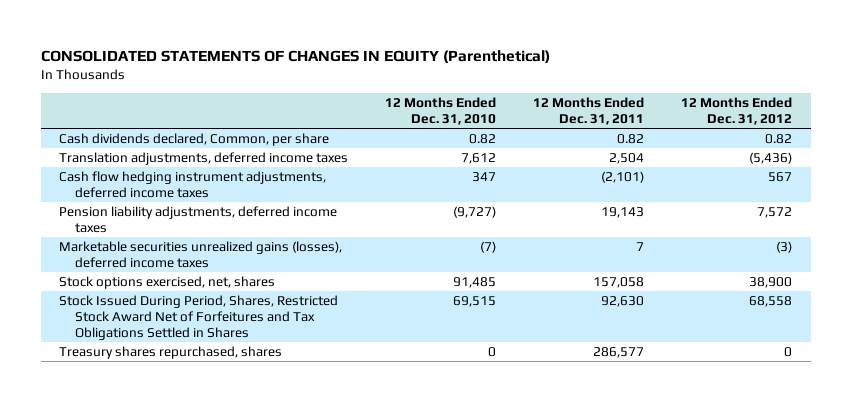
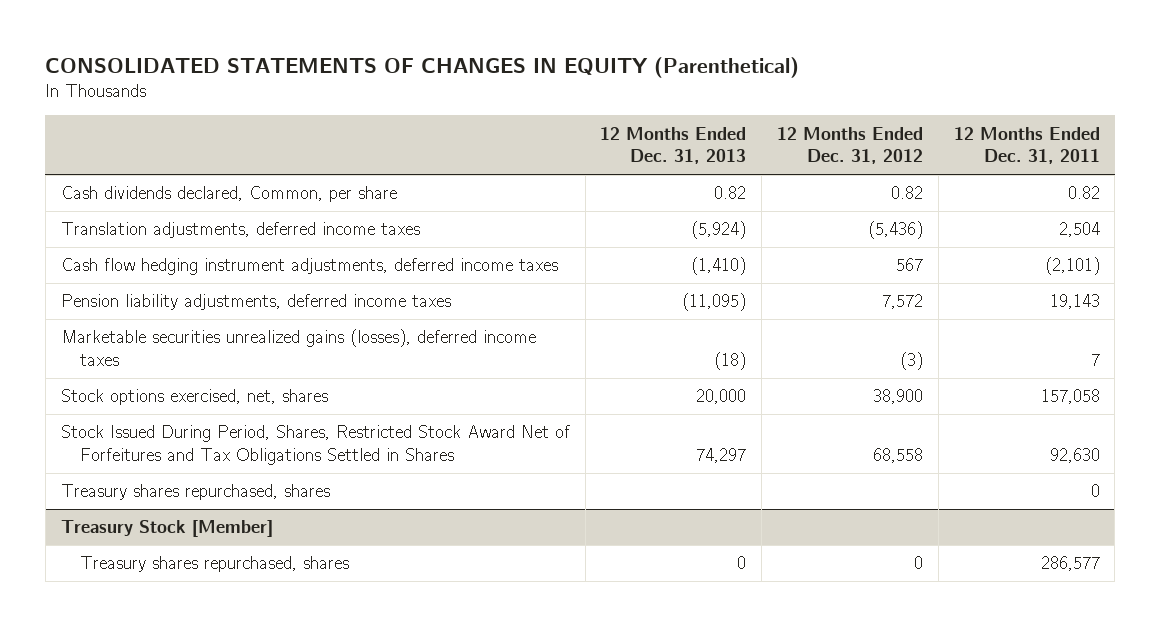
[385,96,497,125] 12 Months Ended Dec. 31, 2010 -> none
none -> [600,126,747,165] 12 Months Ended Dec. 31, 2013
none -> [60,484,330,501] Treasury shares repurchased, shares
none -> [60,520,273,538] Treasury Stock [Member]

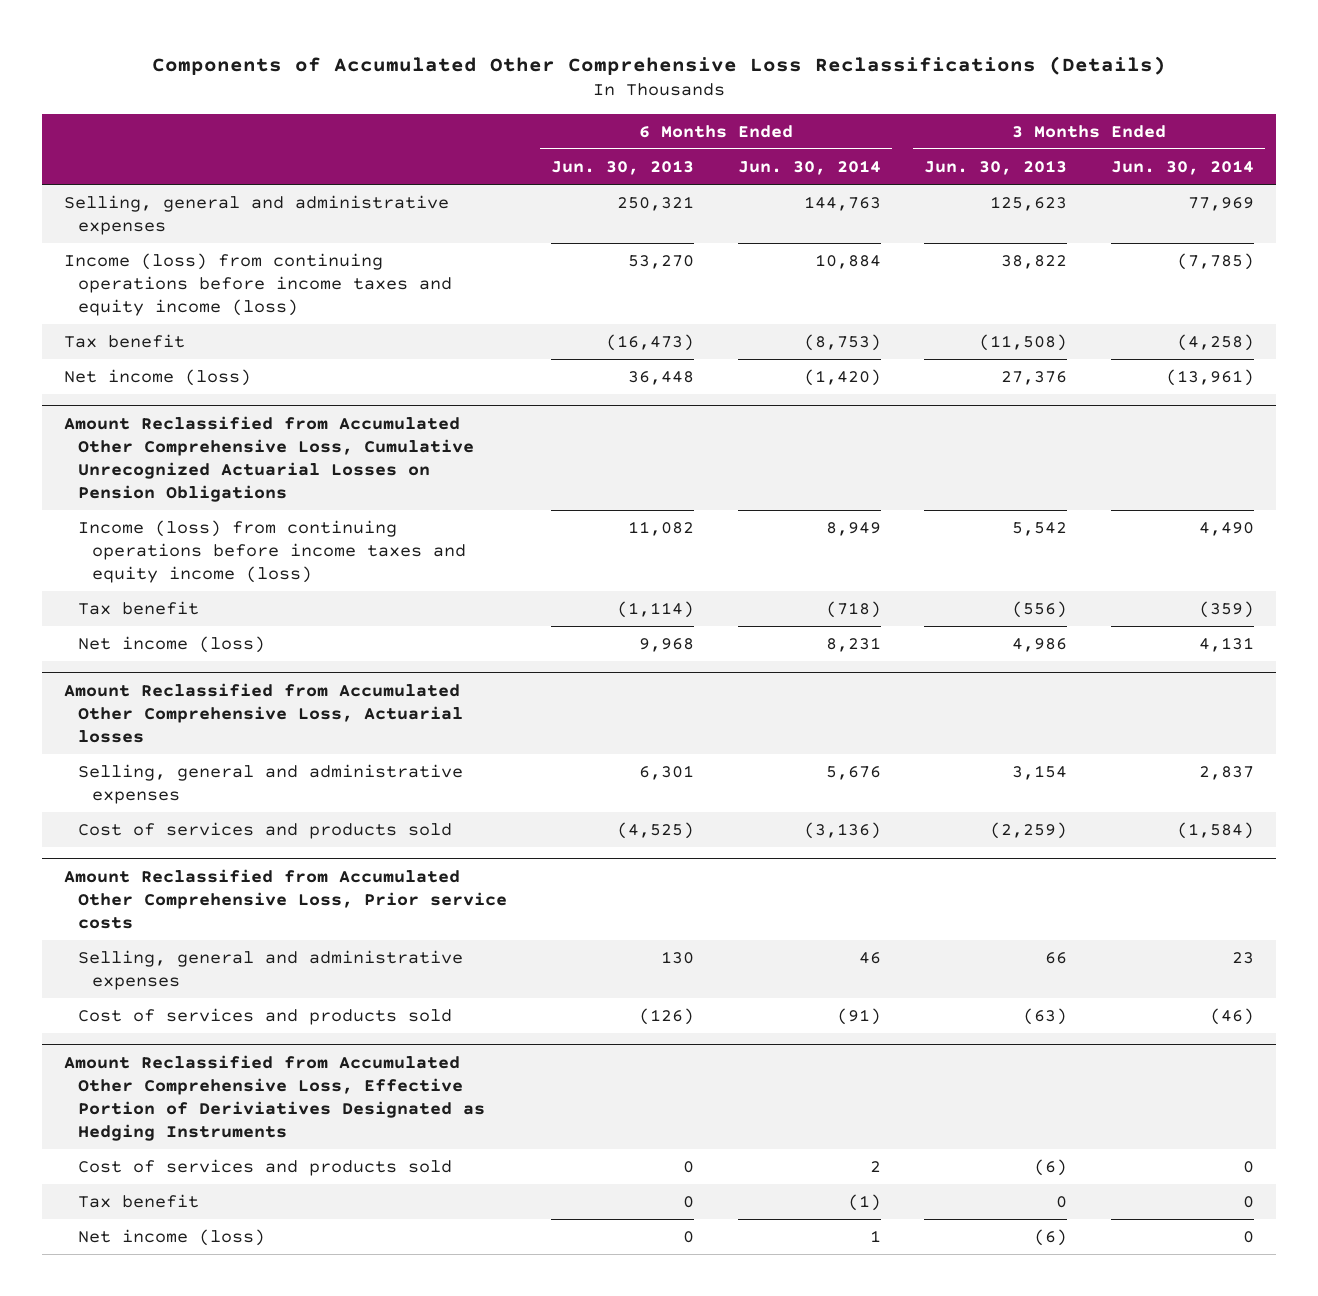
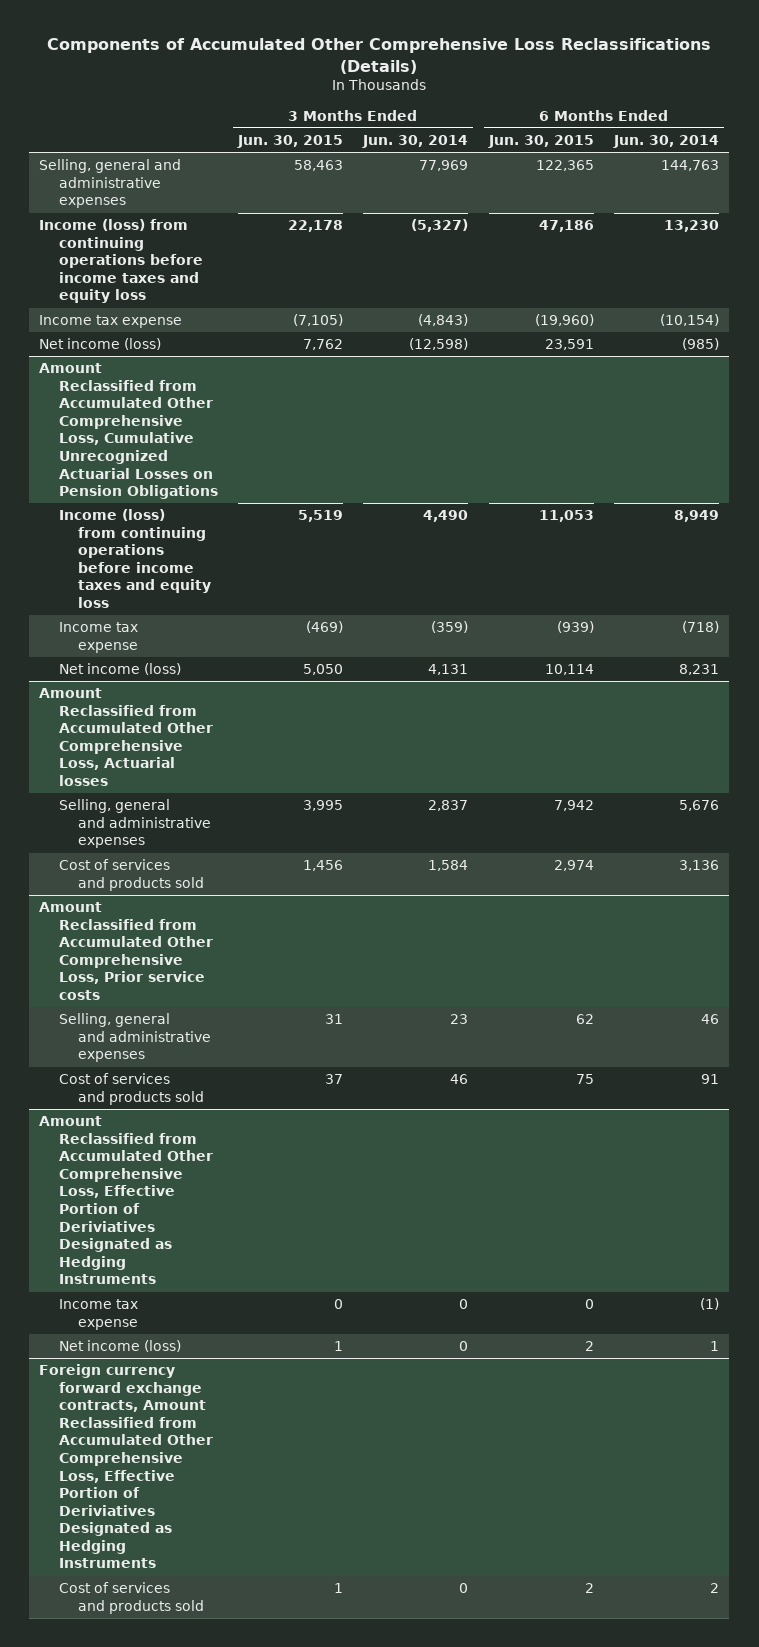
[550,160,694,176] Jun. 30, 2013 -> none
[924,160,1068,176] Jun. 30, 2013 -> none
none -> [236,135,343,149] Jun. 30, 2015
none -> [487,135,594,149] Jun. 30, 2015
[64,253,452,317] Income (loss) from continuing operations before income taxes and equity income (loss) -> [39,219,203,304] Income (loss) from continuing operations before income taxes and equity loss
[814,254,881,270] 10,884 -> [664,220,720,233] 13,230
[1177,253,1255,271] (7,785) -> [411,219,469,233] (5,327)
[64,334,186,349] Tax benefit -> [39,315,183,329] Income tax expense
[803,334,881,352] (8,753) -> [660,314,720,327] (10,154)
[1177,334,1255,352] (4,258) -> [418,314,469,327] (4,843)
[803,369,881,387] (1,420) -> [682,338,720,351] (985)
[1166,369,1255,387] (13,961) -> [409,338,469,351] (12,598)
[77,520,466,584] Income (loss) from continuing operations before income taxes and equity income (loss) -> [58,509,211,608] Income (loss) from continuing operations before income taxes and equity loss
[77,601,199,616] Tax benefit -> [58,622,138,653] Income tax expense
[803,822,881,840] (3,136) -> [679,860,720,872] 3,136
[1177,822,1255,840] (1,584) -> [428,860,469,872] 1,584
[836,1008,881,1026] (91) -> [701,1074,720,1085] 91
[1210,1008,1255,1026] (46) -> [450,1074,469,1085] 46
[77,1159,452,1177] Cost of services and products sold -> none
[77,1194,199,1209] Tax benefit -> [58,1299,138,1330] Income tax expense
none -> [39,1364,213,1569] Foreign currency forward exchange contracts, Amount Reclassified from Accumulated Other Comprehensive Loss, Effective Portion of Deriviatives Designated as Hedging Instruments
none -> [58,1582,204,1614] Cost of services and products sold

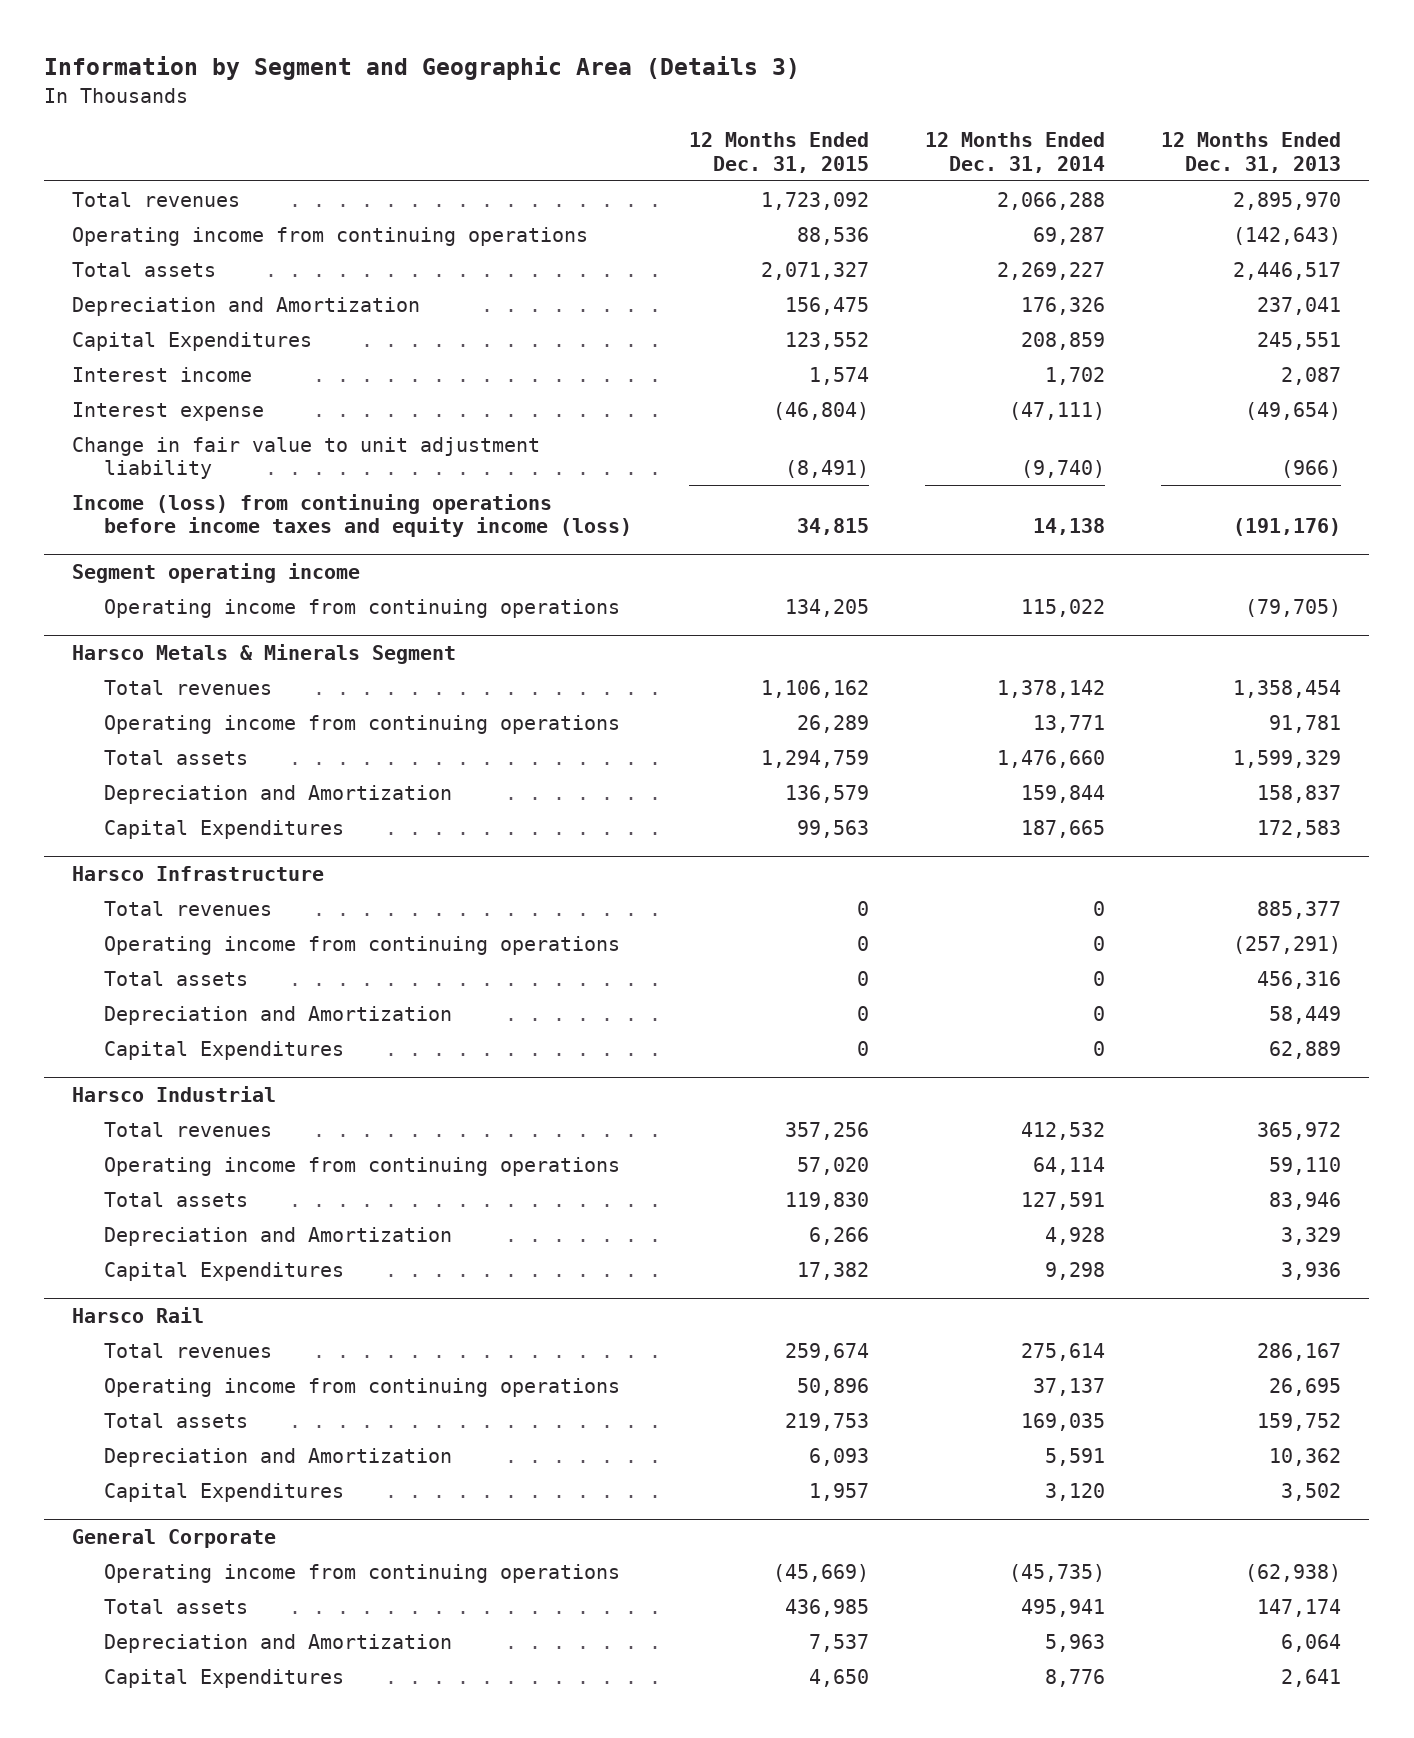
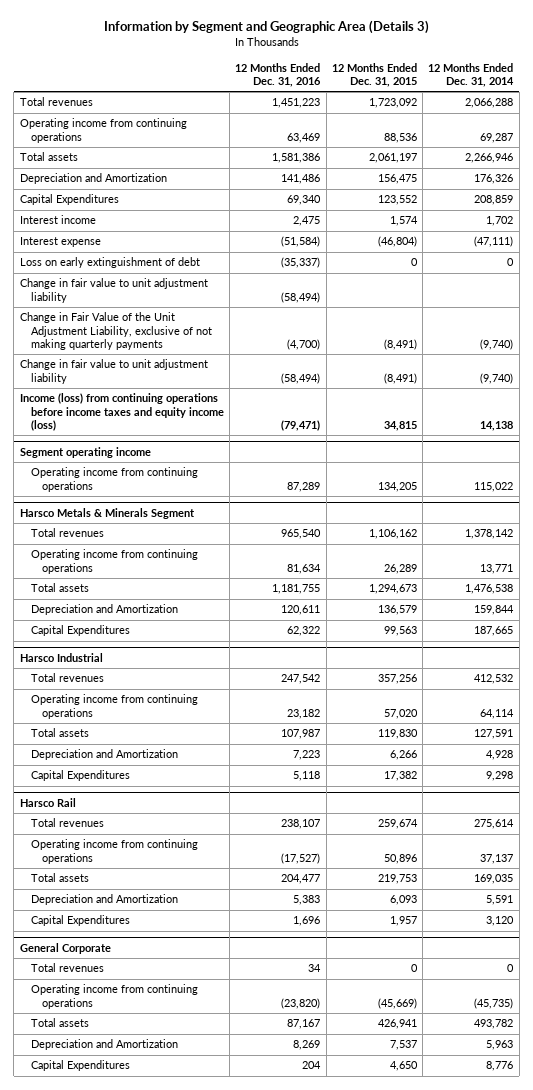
[1161,132,1342,173] 12 Months Ended Dec. 31, 2013 -> none
none -> [235,62,322,87] 12 Months Ended Dec. 31, 2016
[760,261,869,280] 2,071,327 -> [368,153,417,164] 2,061,197
[996,261,1105,280] 2,269,227 -> [465,153,514,164] 2,266,946
none -> [19,257,200,269] Loss on early extinguishment of debt
none -> [19,278,208,303] Change in fair value to unit adjustment liability
none -> [19,312,212,350] Change in Fair Value of the Unit Adjustment Liability, exclusive of not making quarterly payments
[760,749,869,768] 1,294,759 -> [368,584,417,595] 1,294,673
[996,749,1105,768] 1,476,660 -> [465,584,514,595] 1,476,538
[72,866,325,882] Harsco Infrastructure -> none
[104,900,273,916] Total revenues -> none
[104,935,621,955] Operating income from continuing operations -> none
[104,970,249,986] Total assets -> none
[104,1005,453,1025] Depreciation and Amortization -> none
[104,1040,345,1060] Capital Expenditures -> none
none -> [30,963,104,973] Total revenues
[784,1598,869,1617] 436,985 -> [377,1019,417,1030] 426,941
[1020,1598,1105,1617] 495,941 -> [474,1019,514,1030] 493,782

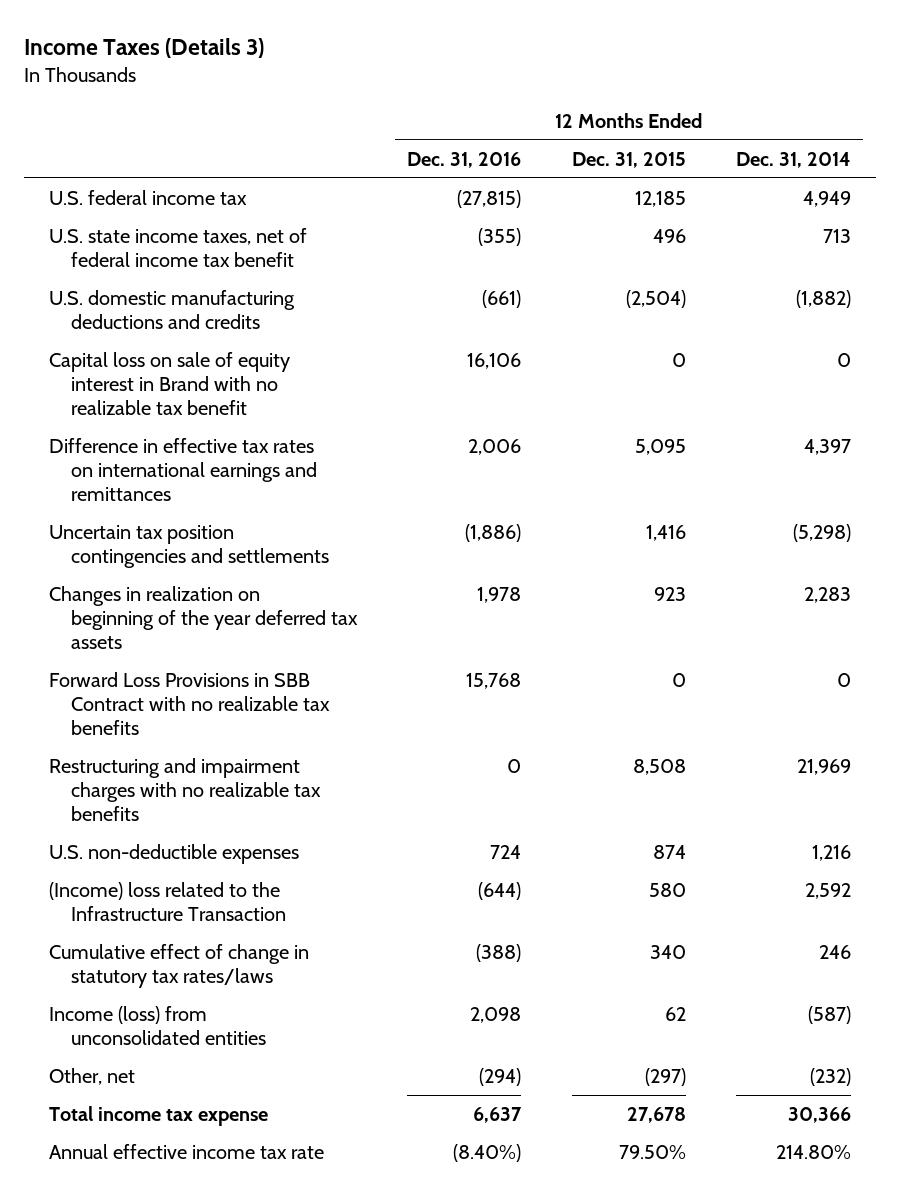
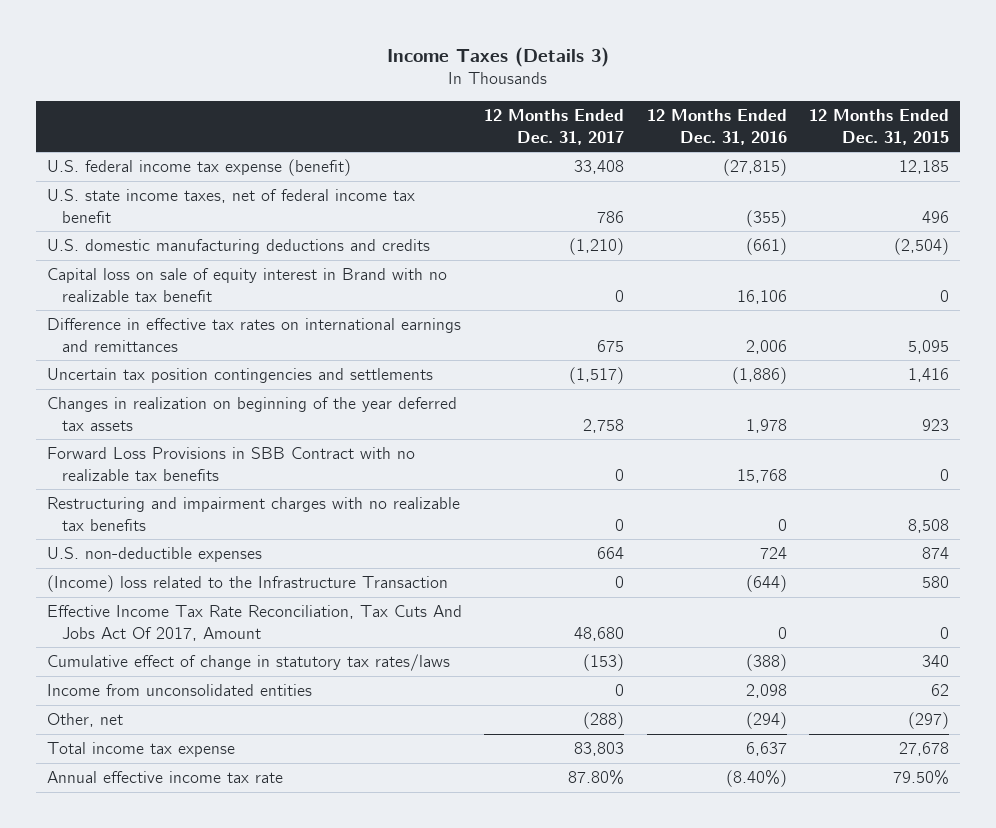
[735,151,851,168] Dec. 31, 2014 -> none
none -> [484,109,625,145] 12 Months Ended Dec. 31, 2017
[48,189,247,205] U.S. federal income tax -> [47,159,352,177] U.S. federal income tax expense (benefit)
none -> [47,605,463,641] Effective Income Tax Rate Reconciliation, Tax Cuts And Jobs Act Of 2017, Amount
[48,1005,267,1046] Income (loss) from unconsolidated entities -> [47,684,313,697] Income from unconsolidated entities

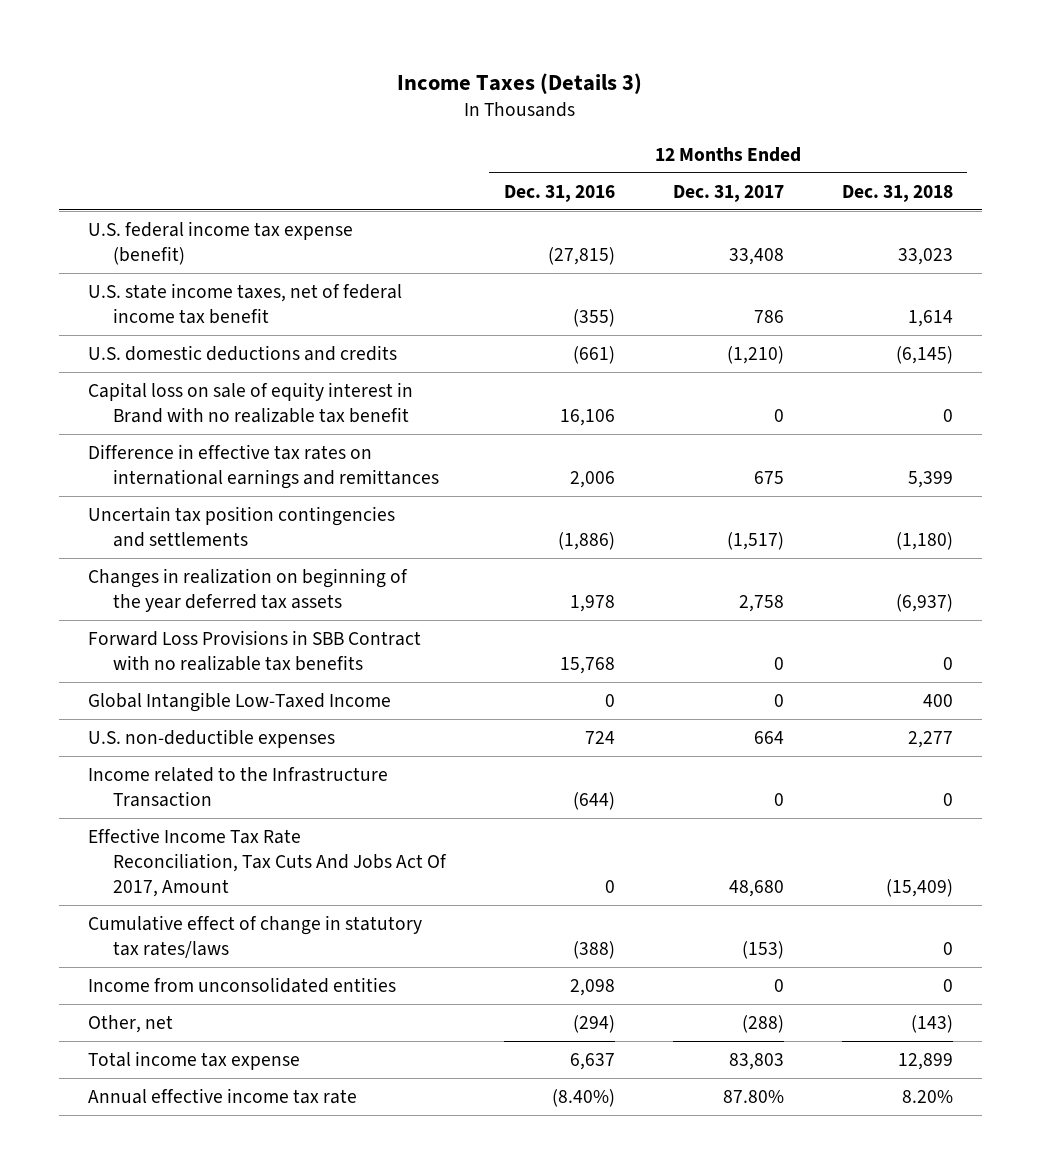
[808,109,949,145] 12 Months Ended Dec. 31, 2015 -> none
none -> [841,184,953,202] Dec. 31, 2018
[47,239,431,255] U.S. domestic manufacturing deductions and credits -> [88,344,398,361] U.S. domestic deductions and credits
[47,497,461,531] Restructuring and impairment charges with no realizable tax benefits -> [88,691,392,712] Global Intangible Low-Taxed Income
[47,575,449,593] (Income) loss related to the Infrastructure Transaction -> [88,766,389,808] Income related to the Infrastructure Transaction

